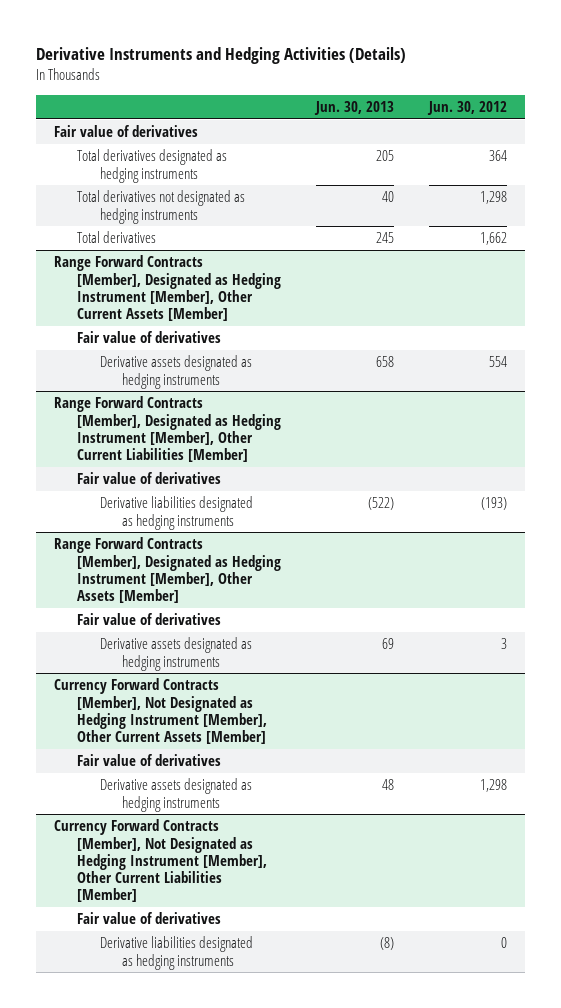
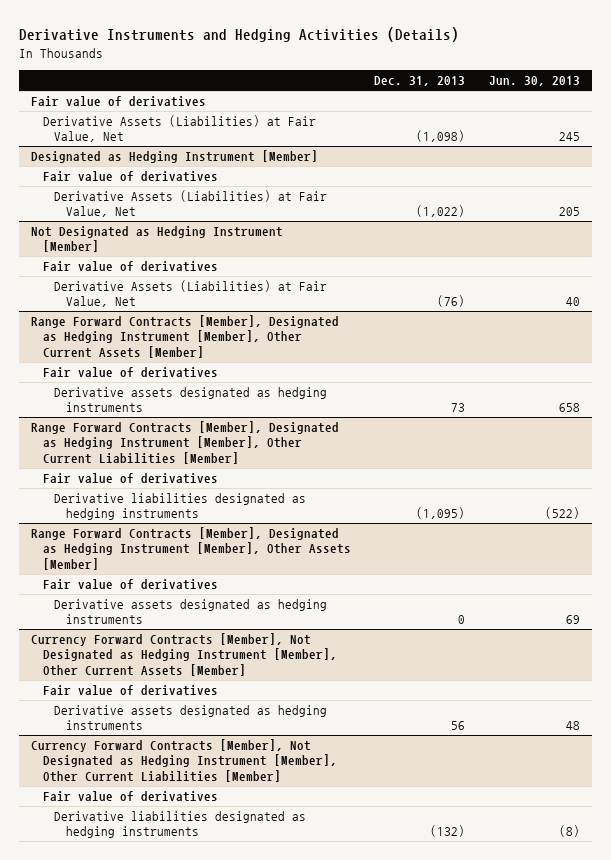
[426,101,507,116] Jun. 30, 2012 -> none
none -> [374,76,466,87] Dec. 31, 2013
[76,149,227,183] Total derivatives designated as hedging instruments -> none
[76,190,245,224] Total derivatives not designated as hedging instruments -> none
[76,231,156,244] Total derivatives -> [42,115,316,143] Derivative Assets (Liabilities) at Fair Value, Net
none -> [31,150,319,164] Designated as Hedging Instrument [Member]
none -> [42,171,218,183] Fair value of derivatives
none -> [54,190,328,218] Derivative Assets (Liabilities) at Fair Value, Net
none -> [31,226,284,253] Not Designated as Hedging Instrument [Member]
none -> [42,261,218,273] Fair value of derivatives
none -> [54,280,328,308] Derivative Assets (Liabilities) at Fair Value, Net

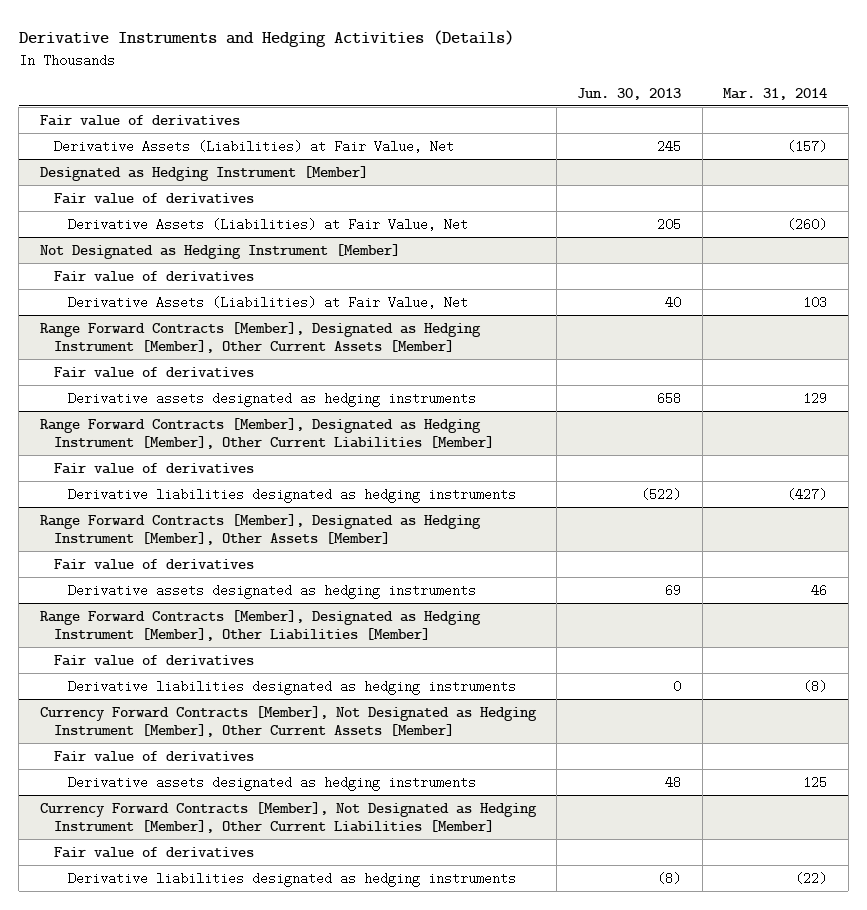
[374,76,466,87] Dec. 31, 2013 -> none
none -> [723,87,828,100] Mar. 31, 2014
none -> [39,609,481,642] Range Forward Contracts [Member], Designated as Hedging Instrument [Member], Other Liabilities [Member]
none -> [53,654,254,666] Fair value of derivatives
none -> [67,679,516,695] Derivative liabilities designated as hedging instruments

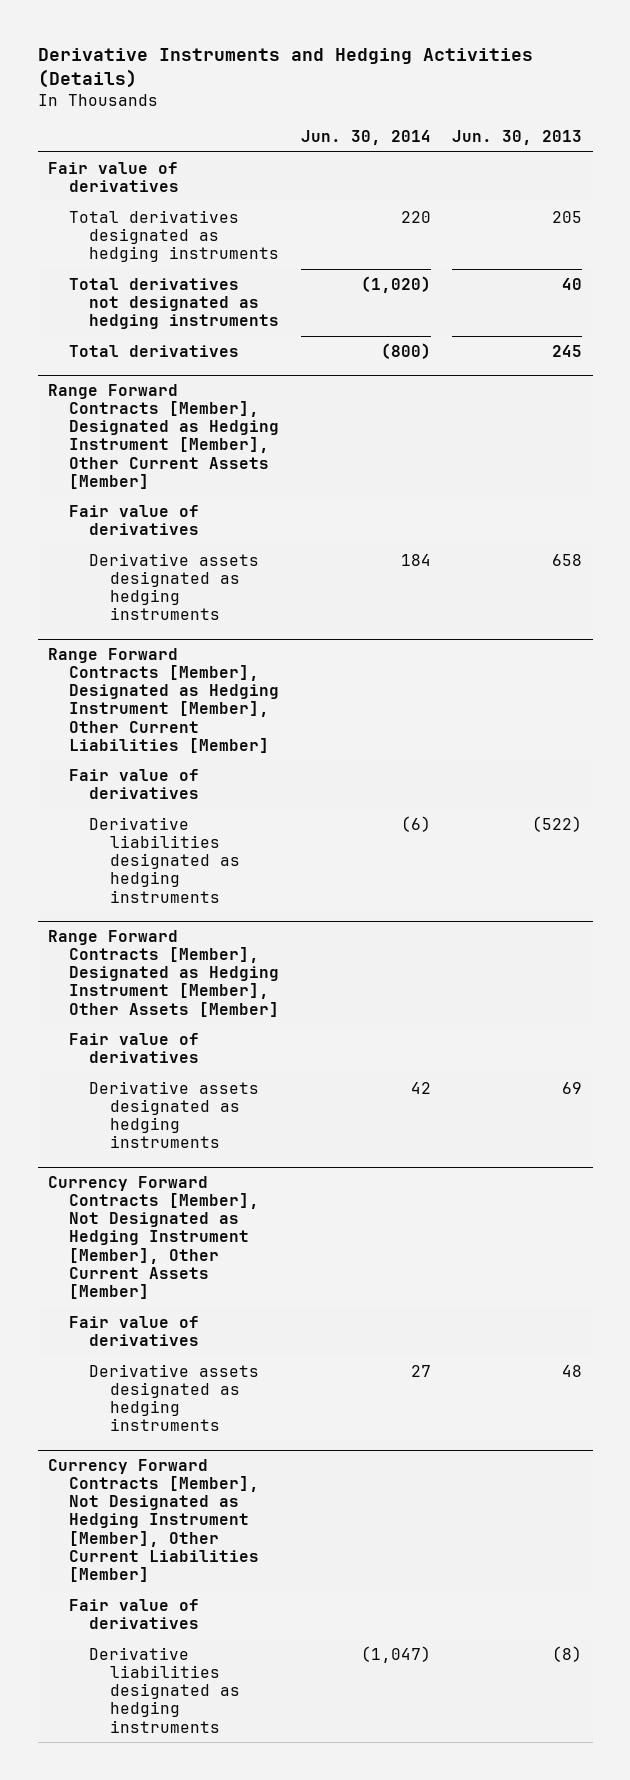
[723,87,828,100] Mar. 31, 2014 -> none
none -> [300,130,431,146] Jun. 30, 2014
[39,165,368,181] Designated as Hedging Instrument [Member] -> none
[53,192,254,204] Fair value of derivatives -> none
[67,217,468,231] Derivative Assets (Liabilities) at Fair Value, Net -> none
[39,243,400,259] Not Designated as Hedging Instrument [Member] -> none
[53,270,254,282] Fair value of derivatives -> none
[67,295,468,309] Derivative Assets (Liabilities) at Fair Value, Net -> none
none -> [68,209,280,263] Total derivatives designated as hedging instruments
none -> [68,277,280,330] Total derivatives not designated as hedging instruments
[53,139,454,153] Derivative Assets (Liabilities) at Fair Value, Net -> [68,344,239,357] Total derivatives
[39,609,481,642] Range Forward Contracts [Member], Designated as Hedging Instrument [Member], Other Liabilities [Member] -> none
[53,654,254,666] Fair value of derivatives -> none
[67,679,516,695] Derivative liabilities designated as hedging instruments -> none

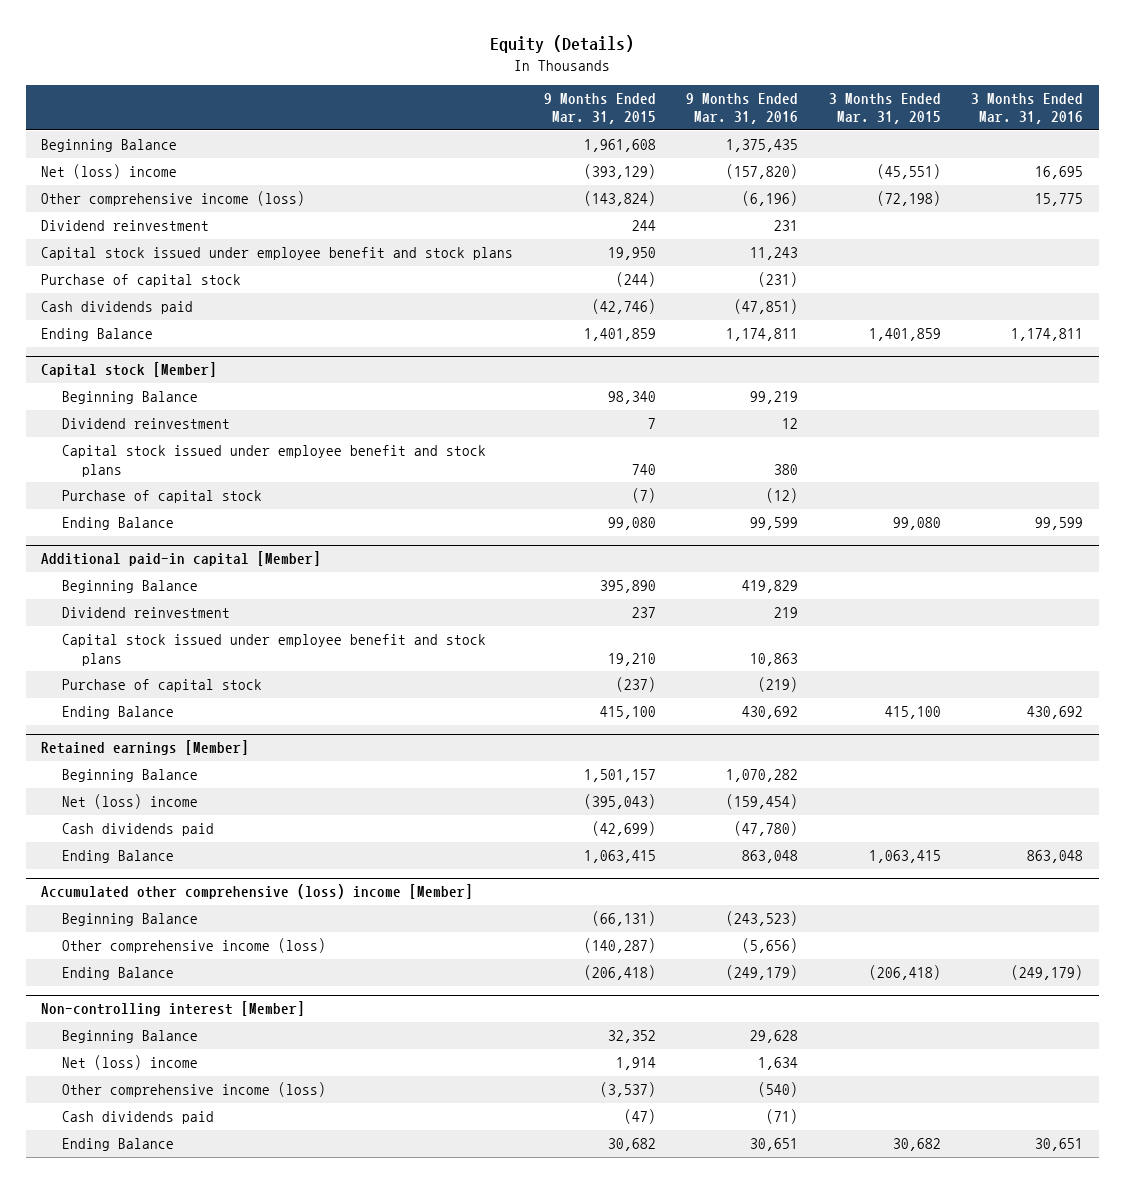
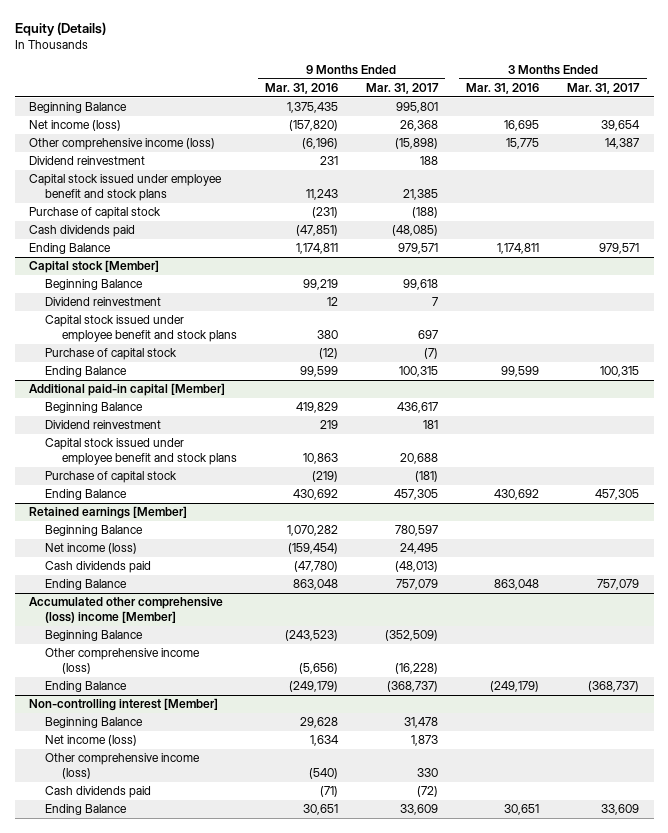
[543,92,656,125] 9 Months Ended Mar. 31, 2015 -> none
[828,92,941,125] 3 Months Ended Mar. 31, 2015 -> none
none -> [366,83,440,95] Mar. 31, 2017
none -> [567,83,641,95] Mar. 31, 2017
[41,164,178,180] Net (loss) income -> [28,120,121,132] Net income (loss)
[61,794,198,810] Net (loss) income -> [45,543,138,555] Net income (loss)
[61,1055,198,1071] Net (loss) income -> [45,735,138,747] Net income (loss)

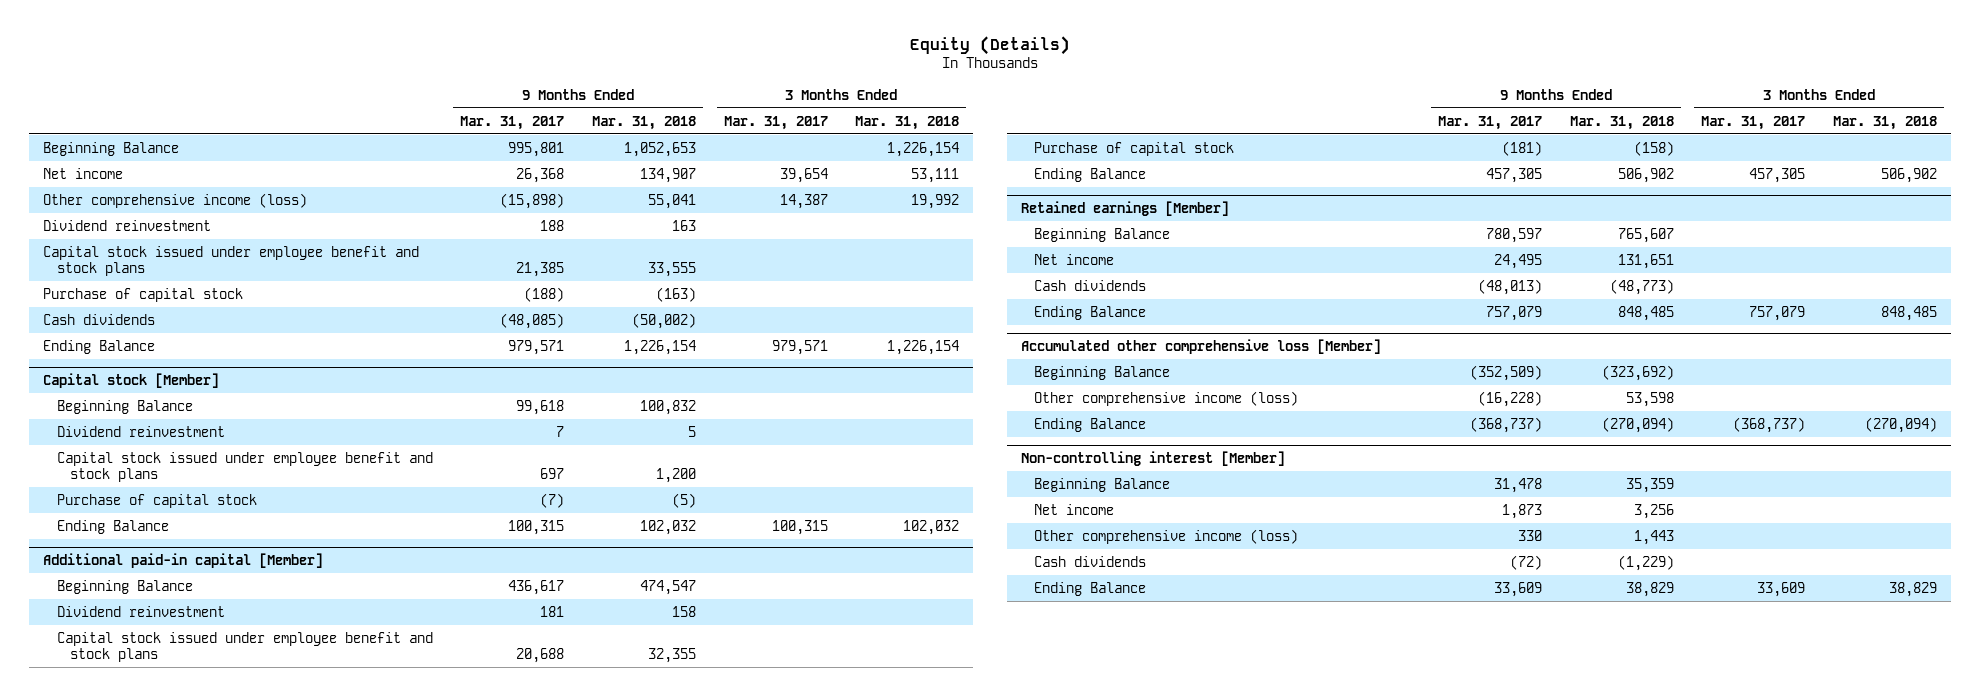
[264,83,338,95] Mar. 31, 2016 -> none
[466,83,540,95] Mar. 31, 2016 -> none
none -> [592,115,697,130] Mar. 31, 2018
none -> [855,115,960,130] Mar. 31, 2018
[28,120,121,132] Net income (loss) -> [43,167,124,179] Net income
[28,225,135,238] Cash dividends paid -> [43,313,156,325] Cash dividends
[45,543,138,555] Net income (loss) -> [1034,253,1115,265] Net income
[45,561,152,574] Cash dividends paid -> [1034,279,1147,291] Cash dividends
[28,597,223,623] Accumulated other comprehensive (loss) income [Member] -> [1020,338,1381,354] Accumulated other comprehensive loss [Member]
[45,735,138,747] Net income (loss) -> [1034,503,1115,515] Net income
[45,786,152,799] Cash dividends paid -> [1034,555,1147,567] Cash dividends

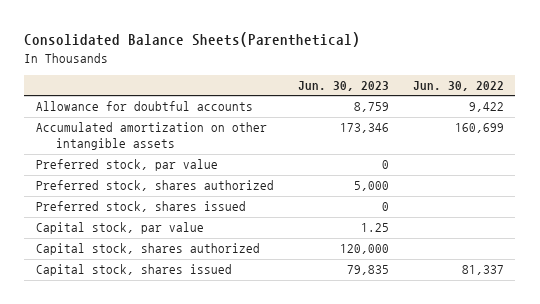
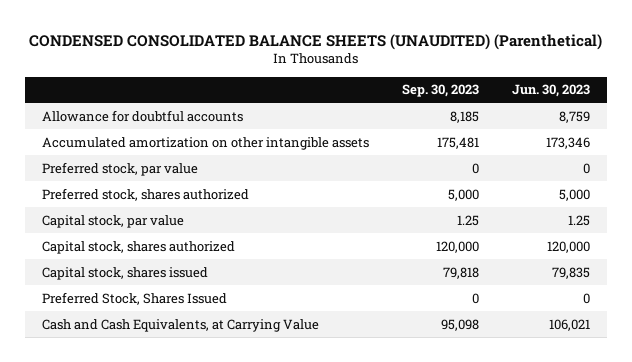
[24,32,361,48] Consolidated Balance Sheets(Parenthetical) -> [29,33,603,50] CONDENSED CONSOLIDATED BALANCE SHEETS (UNAUDITED) (Parenthetical)
[412,81,504,92] Jun. 30, 2022 -> none
none -> [402,84,480,98] Sep. 30, 2023
[36,201,247,213] Preferred stock, shares issued -> none
none -> [41,291,227,305] Preferred Stock, Shares Issued
none -> [41,318,319,332] Cash and Cash Equivalents, at Carrying Value

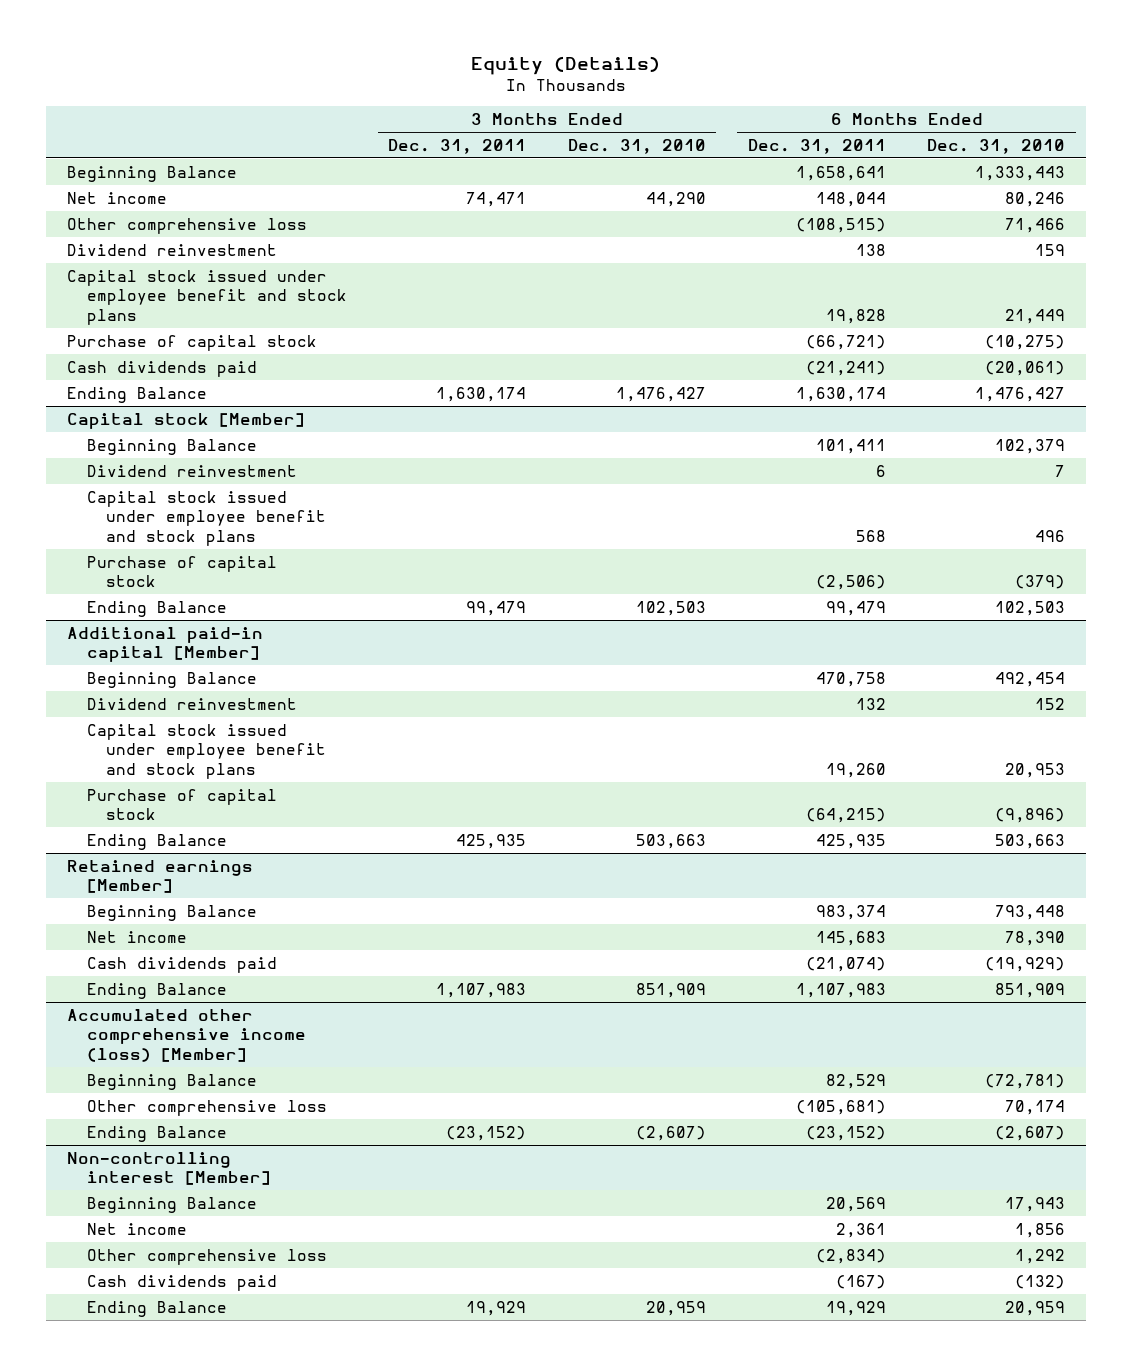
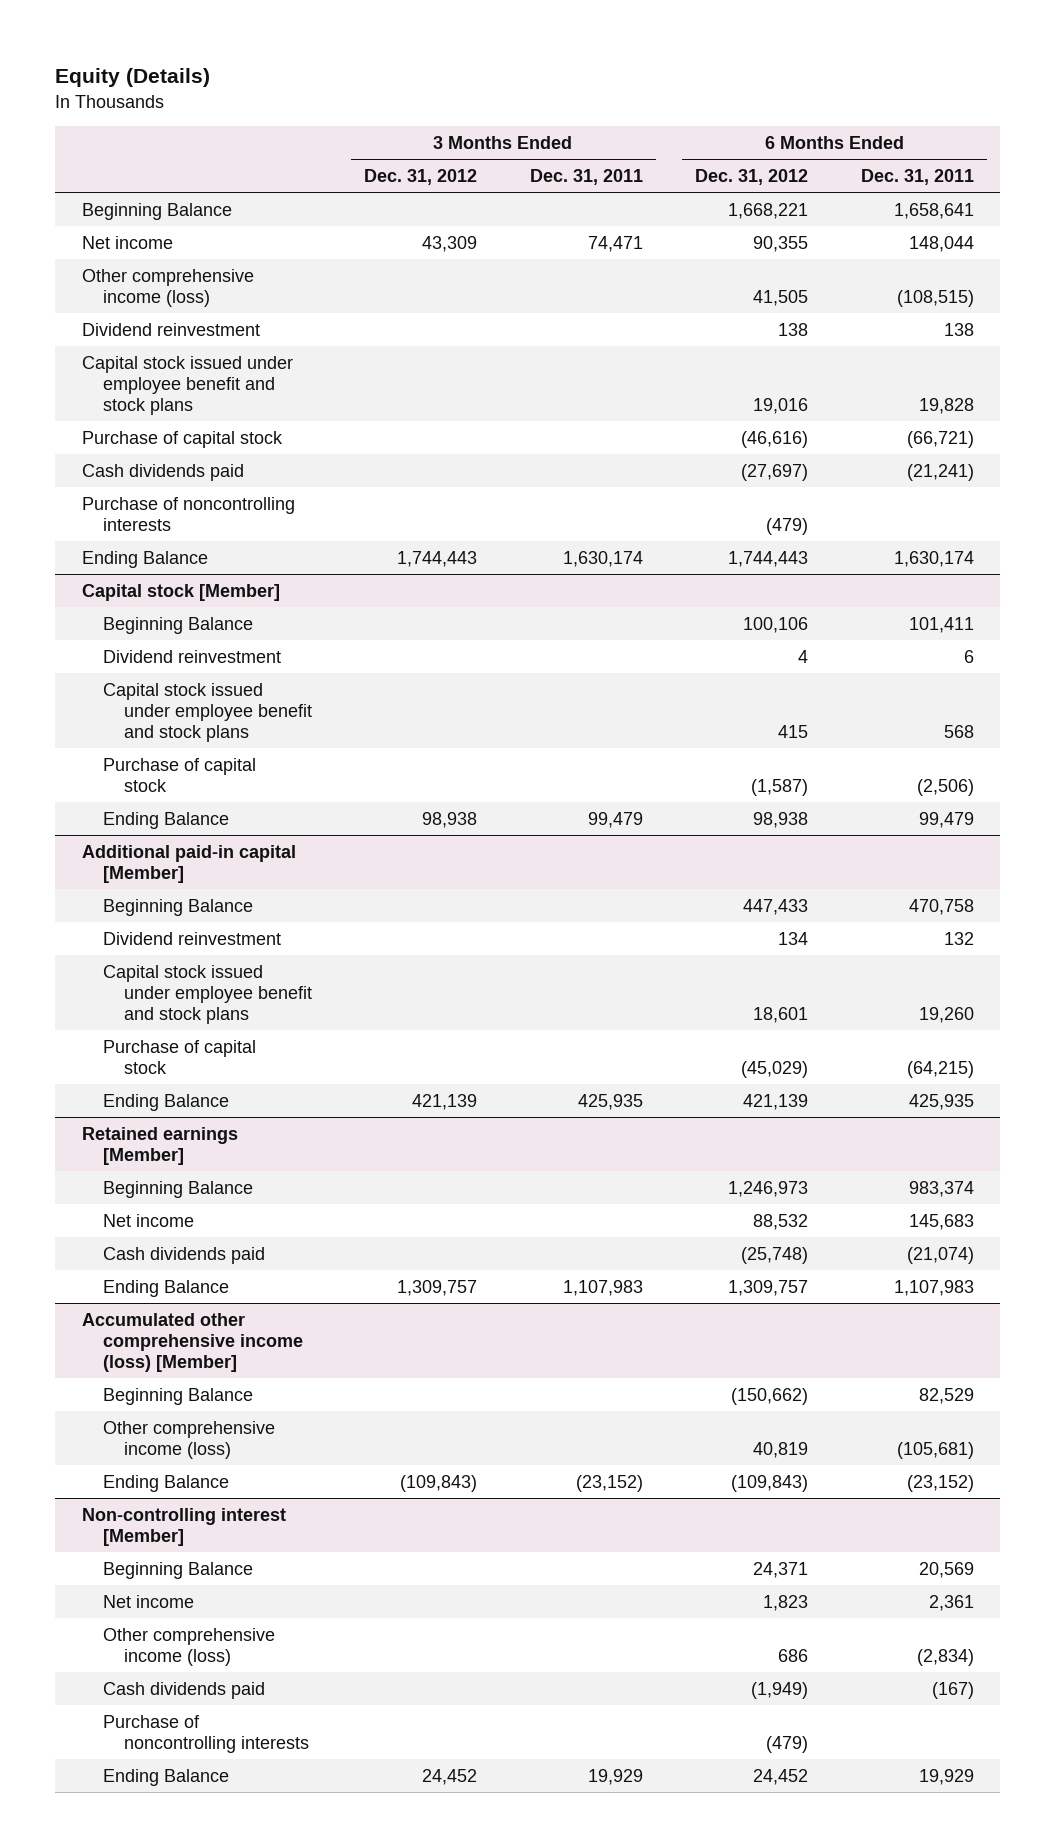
[568,138,707,154] Dec. 31, 2010 -> none
[927,138,1066,154] Dec. 31, 2010 -> none
none -> [364,169,478,186] Dec. 31, 2012
none -> [695,169,809,186] Dec. 31, 2012
[67,217,308,234] Other comprehensive loss -> [81,268,254,307] Other comprehensive income (loss)
none -> [81,496,295,531] Purchase of noncontrolling interests
[86,1099,327,1116] Other comprehensive loss -> [102,1420,275,1459] Other comprehensive income (loss)
[86,1248,327,1265] Other comprehensive loss -> [102,1627,275,1666] Other comprehensive income (loss)
none -> [102,1714,309,1753] Purchase of noncontrolling interests

